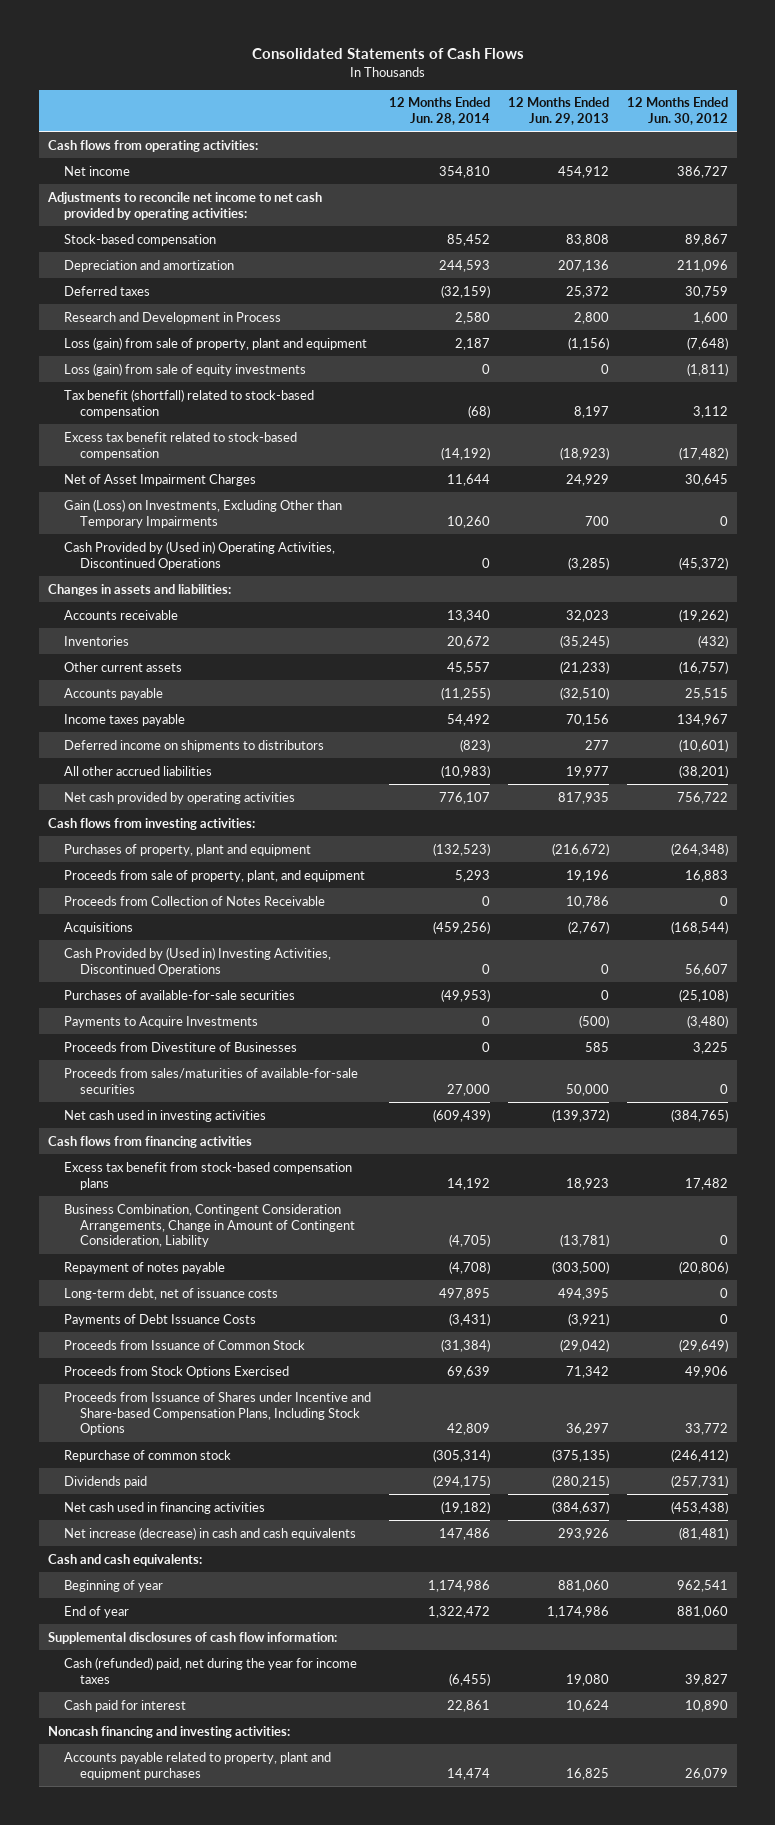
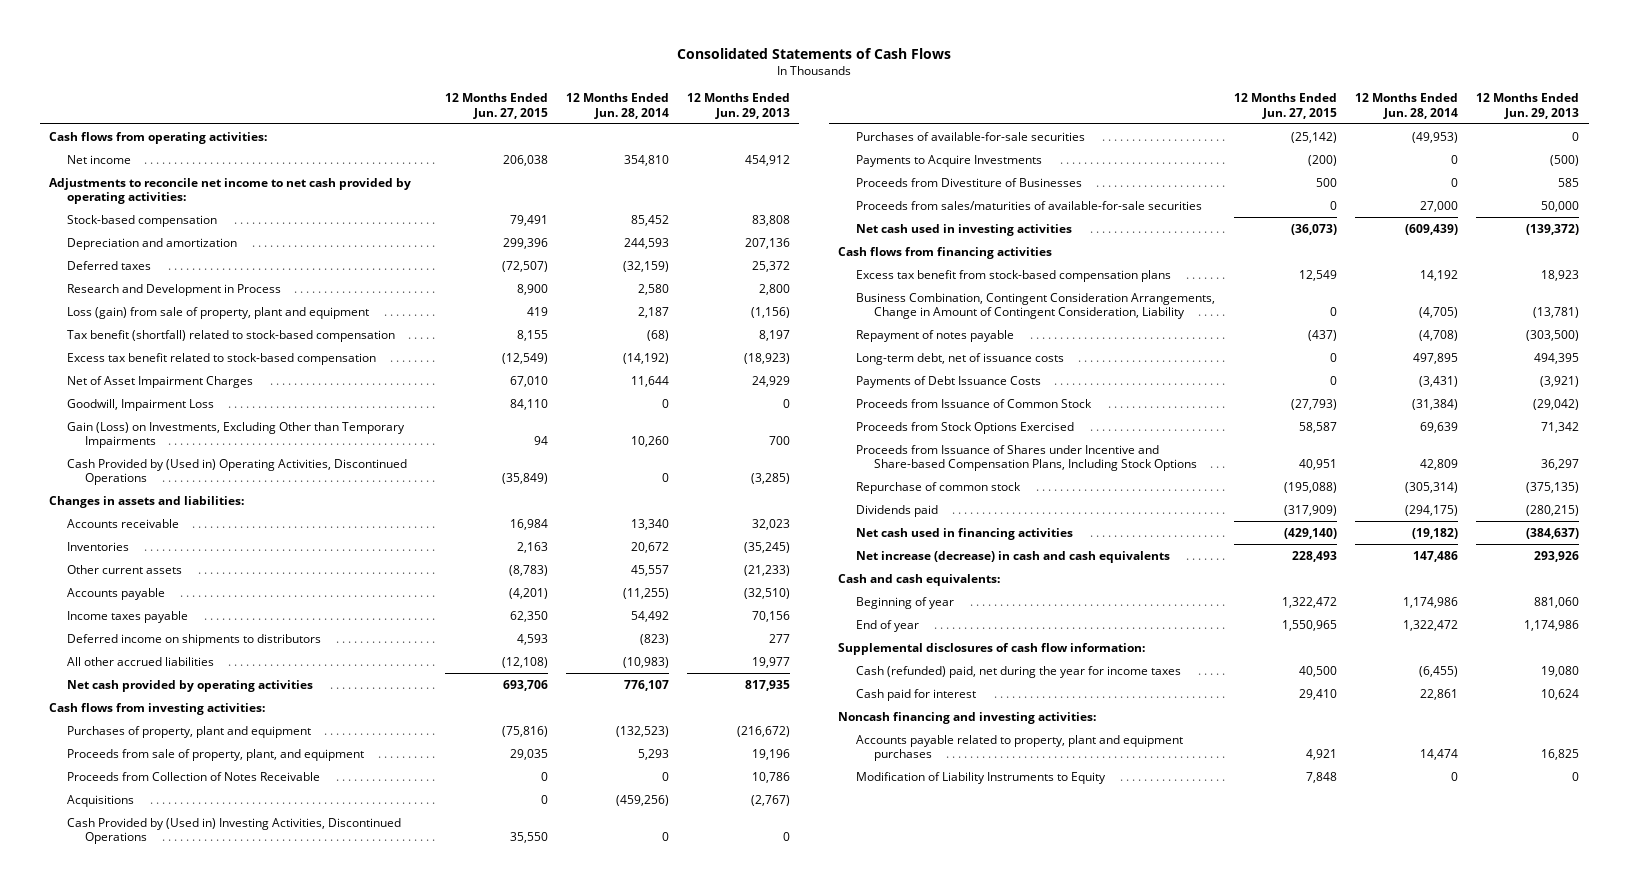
[626,97,728,126] 12 Months Ended Jun. 30, 2012 -> none
none -> [444,93,548,119] 12 Months Ended Jun. 27, 2015
[63,362,306,376] Loss (gain) from sale of equity investments -> none
none -> [67,398,215,411] Goodwill, Impairment Loss
none -> [856,771,1107,784] Modification of Liability Instruments to Equity

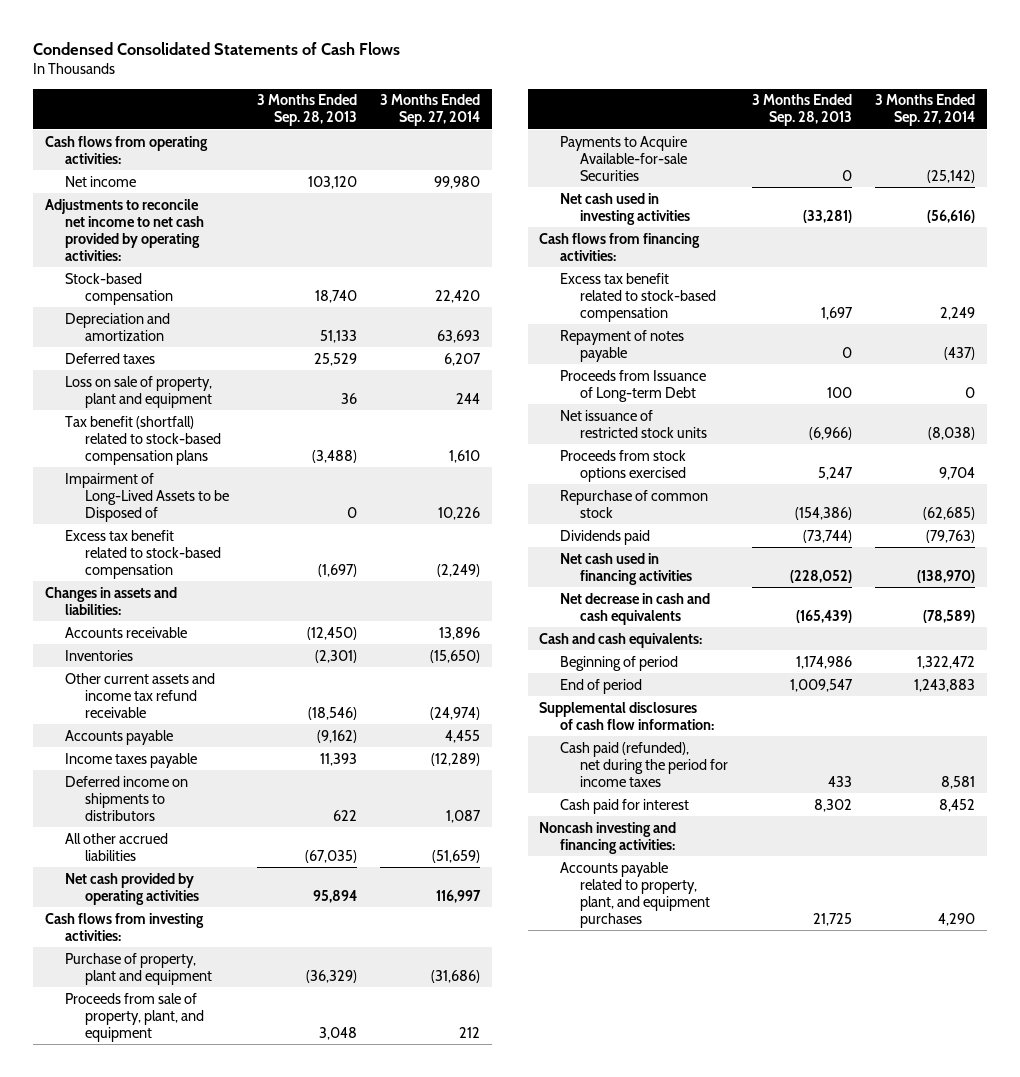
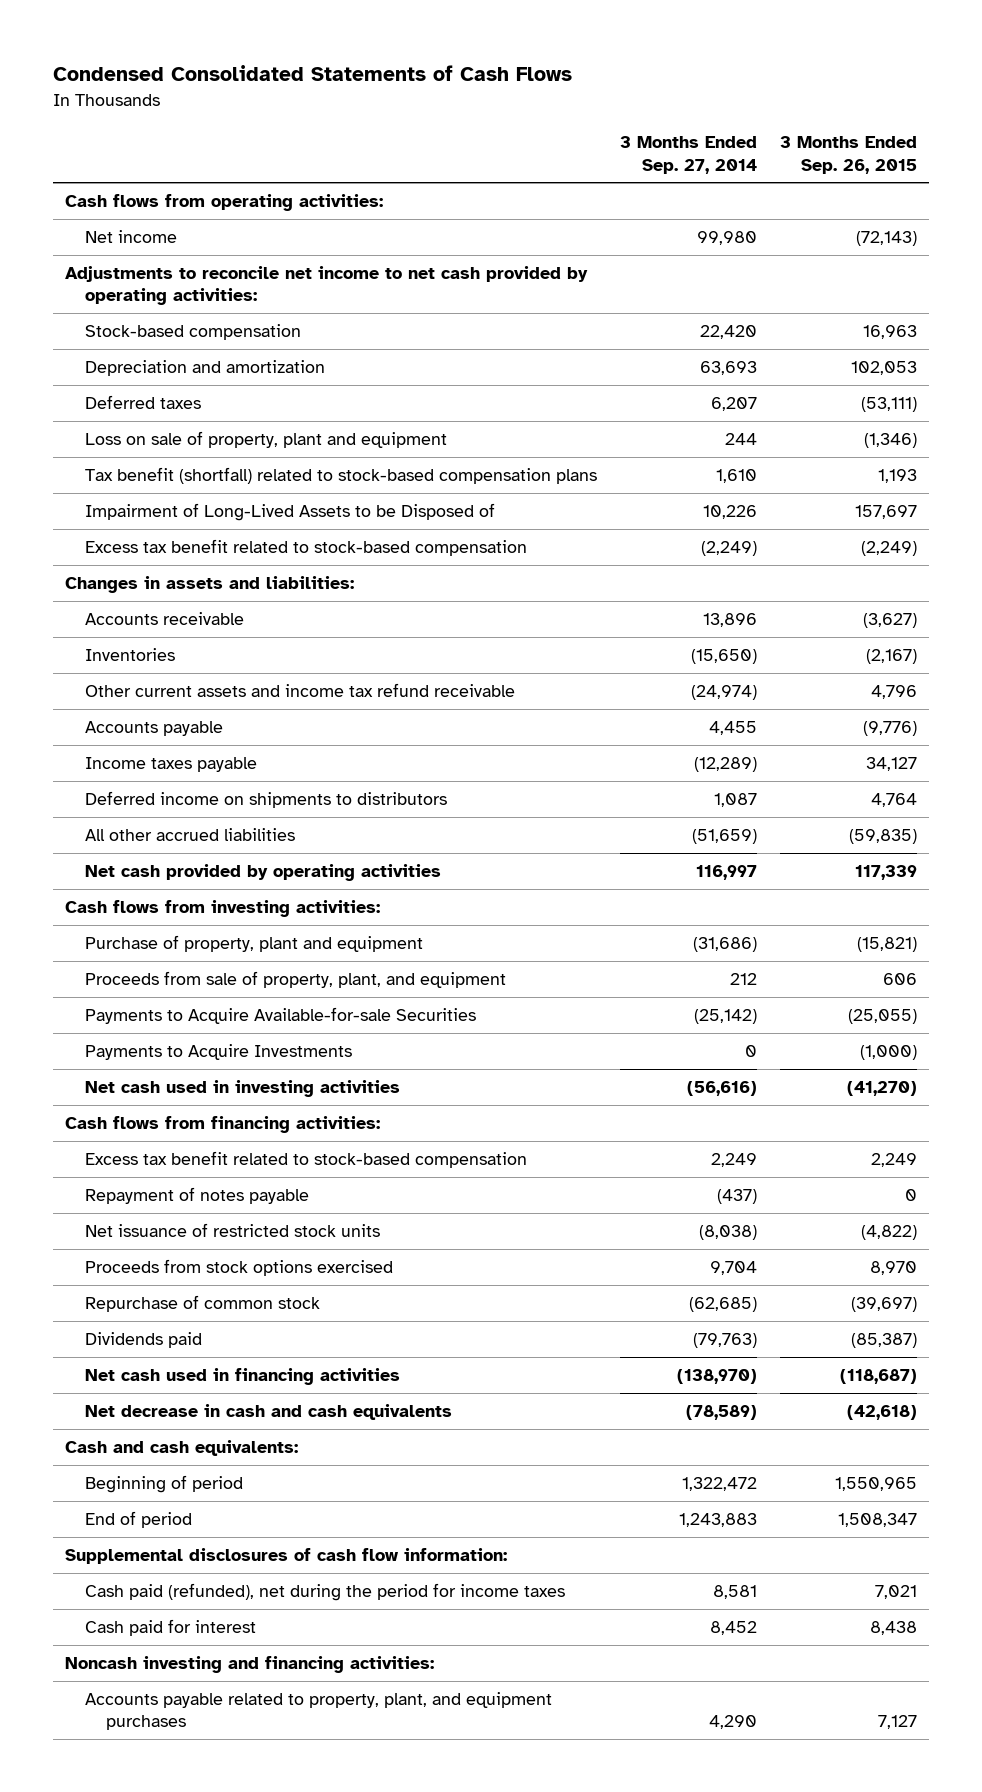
[256,94,357,127] 3 Months Ended Sep. 28, 2013 -> none
none -> [780,136,918,174] 3 Months Ended Sep. 26, 2015
none -> [85,1044,353,1061] Payments to Acquire Investments
[559,369,706,402] Proceeds from Issuance of Long-term Debt -> none

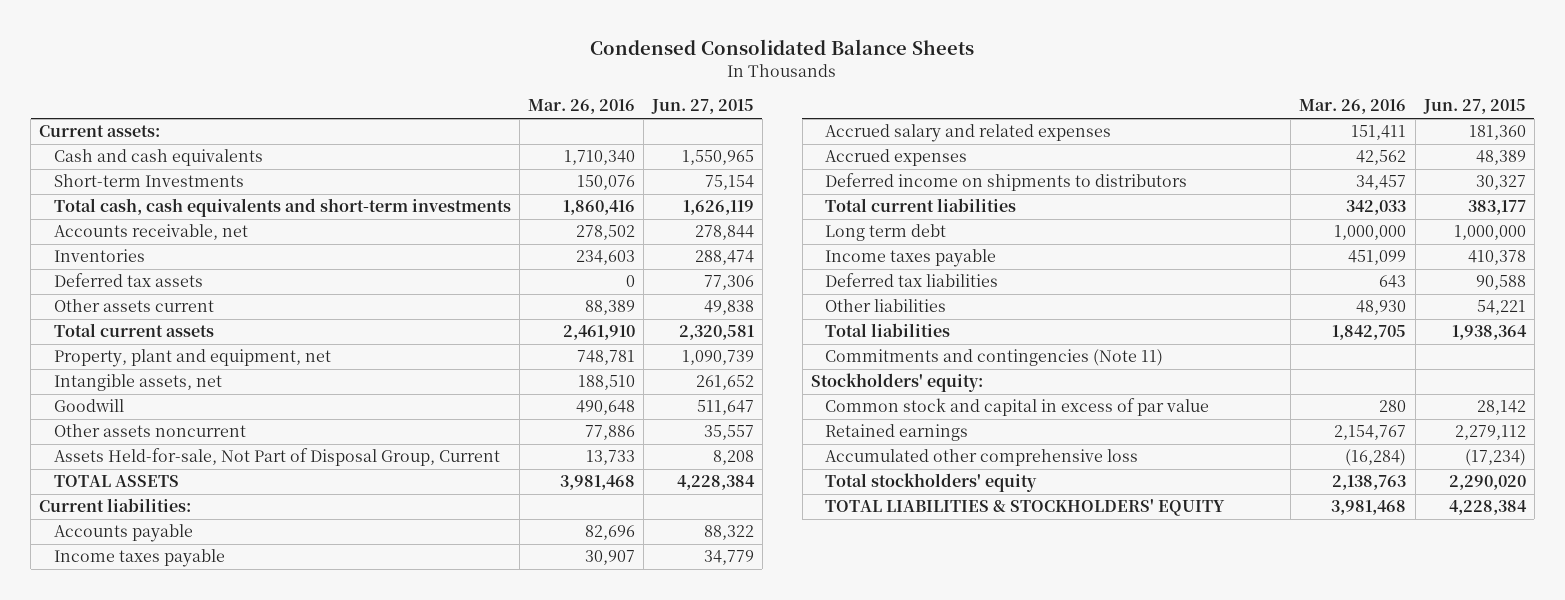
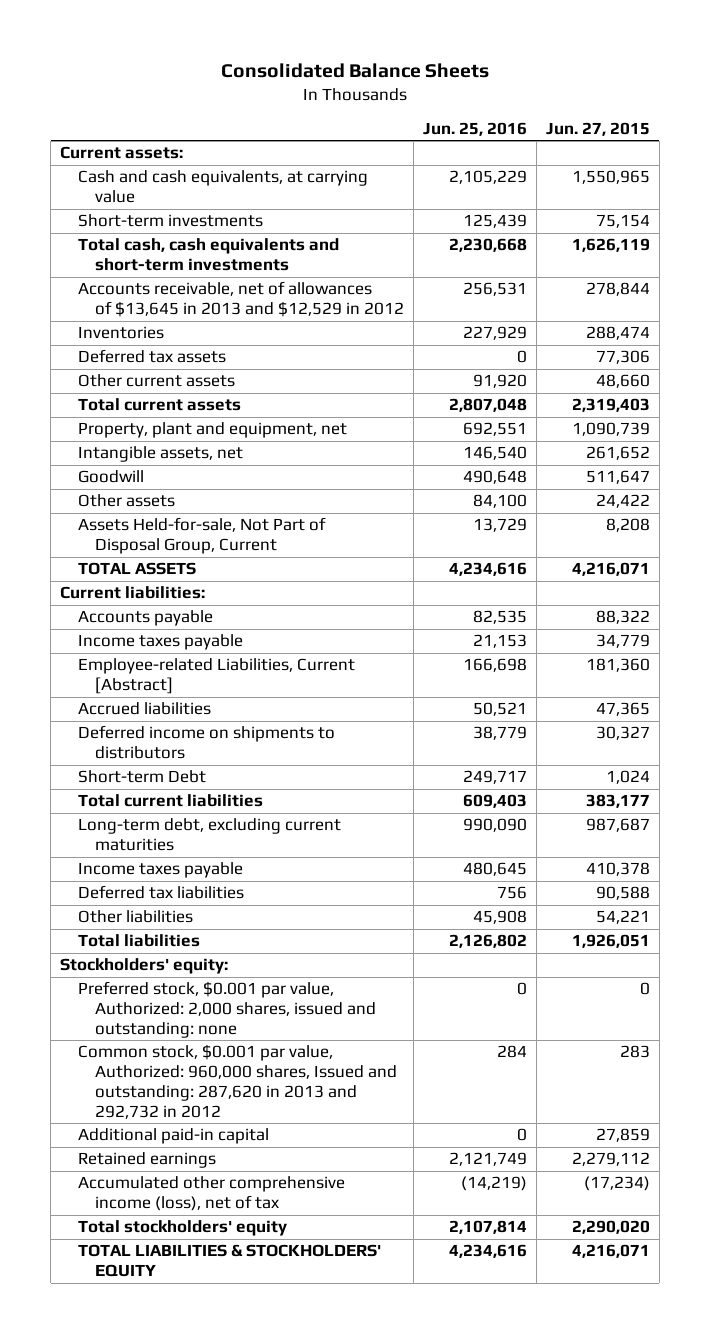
[590,39,975,56] Condensed Consolidated Balance Sheets -> [221,62,490,78] Consolidated Balance Sheets
[527,99,635,115] Mar. 26, 2016 -> none
none -> [422,121,527,136] Jun. 25, 2016
[53,149,263,167] Cash and cash equivalents -> [77,170,368,204] Cash and cash equivalents, at carrying value
[53,174,244,188] Short-term Investments -> [77,214,263,228] Short-term investments
[53,224,248,241] Accounts receivable, net -> [77,281,405,318] Accounts receivable, net of allowances of $13,645 in 2013 and $12,529 in 2012
[53,299,214,313] Other assets current -> [77,374,235,388] Other current assets
[703,300,754,316] 49,838 -> [595,374,650,389] 48,660
[678,325,754,341] 2,320,581 -> [571,398,650,413] 2,319,403
[53,424,246,438] Other assets noncurrent -> [77,494,175,508] Other assets
[703,425,754,441] 35,557 -> [595,494,650,509] 24,422
[676,475,755,491] 4,228,384 -> [571,562,650,577] 4,216,071
[825,124,1112,143] Accrued salary and related expenses -> [77,658,355,695] Employee-related Liabilities, Current [Abstract]
[825,149,968,167] Accrued expenses -> [77,702,211,716] Accrued liabilities
[1475,150,1526,166] 48,389 -> [595,702,650,717] 47,365
none -> [77,770,206,784] Short-term Debt
[825,224,947,242] Long term debt -> [77,818,341,852] Long-term debt, excluding current maturities
[1453,225,1526,241] 1,000,000 -> [585,818,650,833] 987,687
[825,349,1164,367] Commitments and contingencies (Note 11) -> none
[1451,325,1527,341] 1,938,364 -> [571,934,650,949] 1,926,051
[825,398,1210,417] Common stock and capital in excess of par value -> none
none -> [77,981,377,1038] Preferred stock, $0.001 par value, Authorized: 2,000 shares, issued and outstanding: none
none -> [77,1044,398,1119] Common stock, $0.001 par value, Authorized: 960,000 shares, Issued and outstanding: 287,620 in 2013 and 292,732 in 2012
none -> [77,1128,269,1145] Additional paid-in capital
[825,449,1139,467] Accumulated other comprehensive loss -> [77,1176,345,1212] Accumulated other comprehensive income (loss), net of tax
[1448,500,1527,516] 4,228,384 -> [571,1244,650,1259] 4,216,071

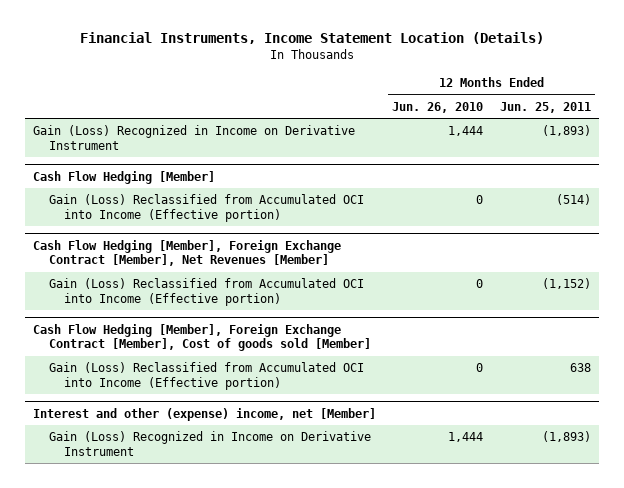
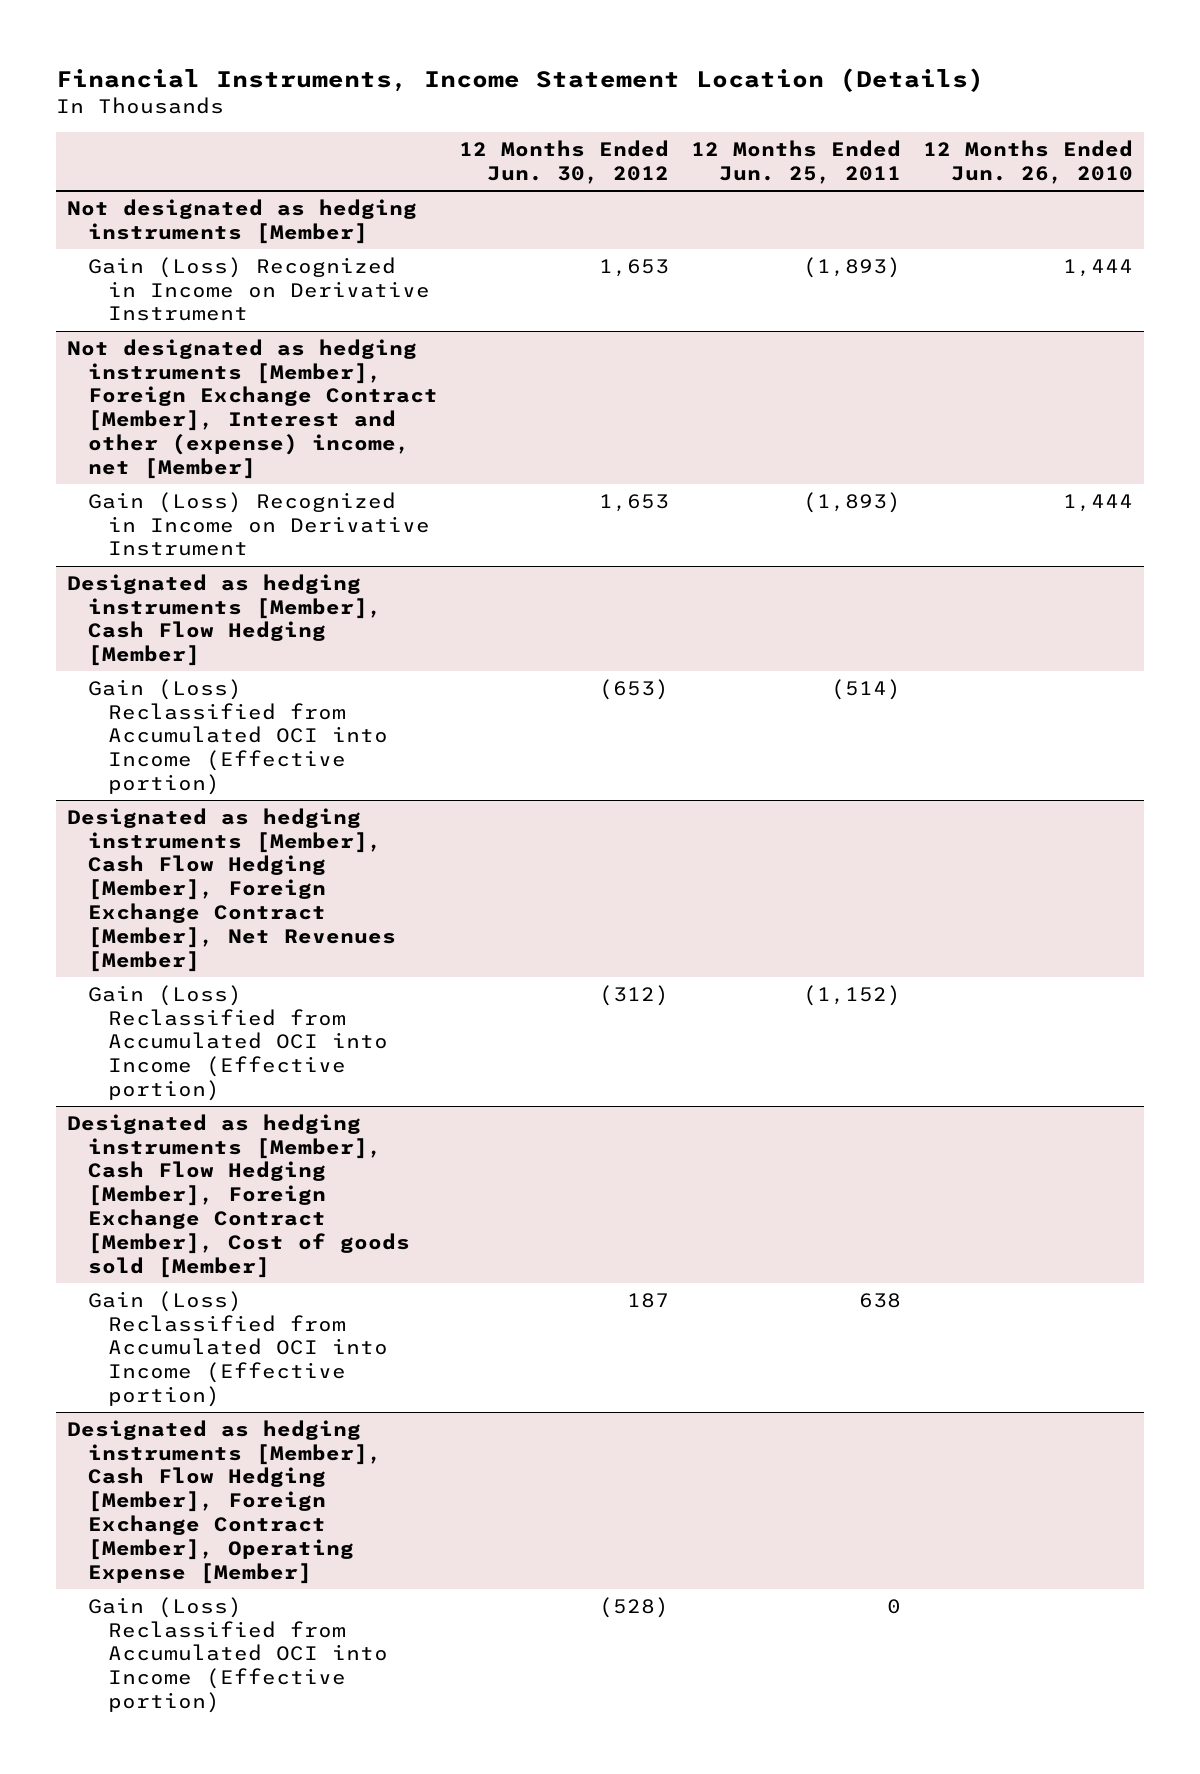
none -> [459,140,670,184] 12 Months Ended Jun. 30, 2012
none -> [67,198,418,244] Not designated as hedging instruments [Member]
[33,170,216,184] Cash Flow Hedging [Member] -> none
[48,194,364,222] Gain (Loss) Reclassified from Accumulated OCI into Income (Effective portion) -> none
[33,239,342,267] Cash Flow Hedging [Member], Foreign Exchange Contract [Member], Net Revenues [Member] -> none
[48,278,364,306] Gain (Loss) Reclassified from Accumulated OCI into Income (Effective portion) -> none
[33,323,371,352] Cash Flow Hedging [Member], Foreign Exchange Contract [Member], Cost of goods sold [Member] -> none
[48,362,364,390] Gain (Loss) Reclassified from Accumulated OCI into Income (Effective portion) -> none
[33,407,377,421] Interest and other (expense) income, net [Member] -> none
none -> [67,338,438,479] Not designated as hedging instruments [Member], Foreign Exchange Contract [Member], Interest and other (expense) income, net [Member]
none -> [67,573,382,667] Designated as hedging instruments [Member], Cash Flow Hedging [Member]
none -> [87,678,388,796] Gain (Loss) Reclassified from Accumulated OCI into Income (Effective portion)
none -> [67,807,396,972] Designated as hedging instruments [Member], Cash Flow Hedging [Member], Foreign Exchange Contract [Member], Net Revenues [Member]
none -> [87,984,388,1102] Gain (Loss) Reclassified from Accumulated OCI into Income (Effective portion)
none -> [67,1113,410,1278] Designated as hedging instruments [Member], Cash Flow Hedging [Member], Foreign Exchange Contract [Member], Cost of goods sold [Member]
none -> [87,1290,388,1408] Gain (Loss) Reclassified from Accumulated OCI into Income (Effective portion)
none -> [67,1419,382,1584] Designated as hedging instruments [Member], Cash Flow Hedging [Member], Foreign Exchange Contract [Member], Operating Expense [Member]
none -> [87,1596,388,1714] Gain (Loss) Reclassified from Accumulated OCI into Income (Effective portion)

